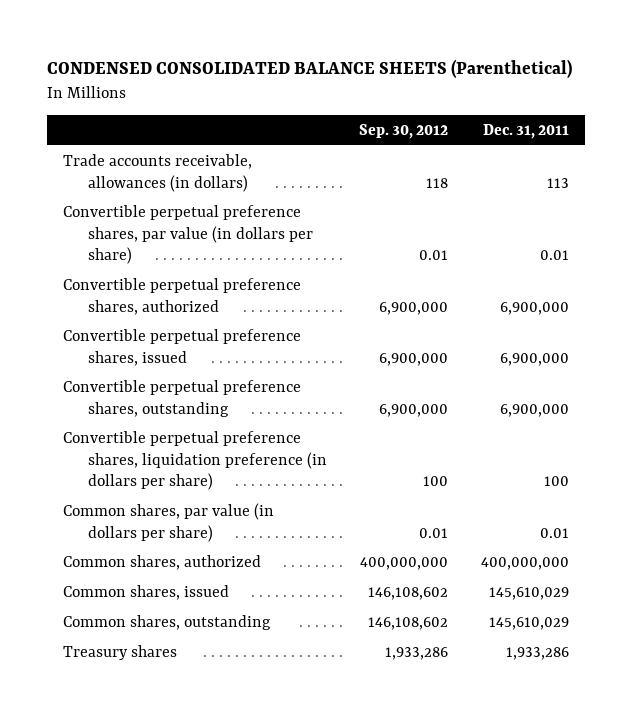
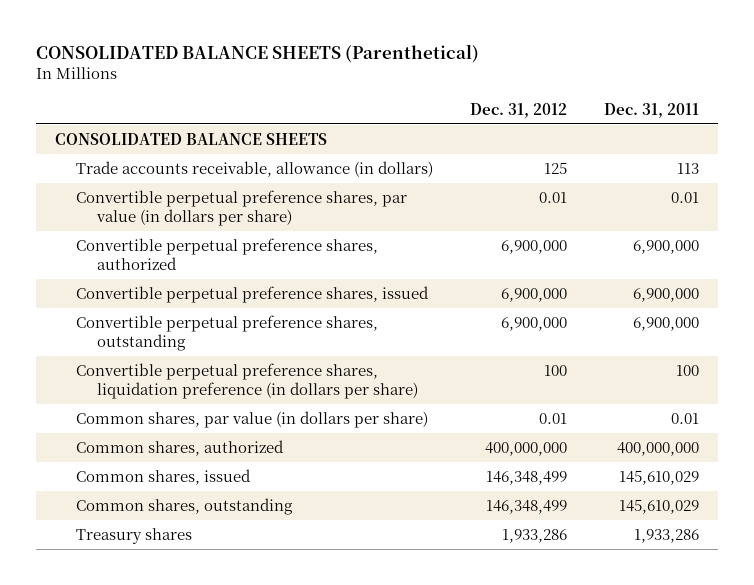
[47,59,573,79] CONDENSED CONSOLIDATED BALANCE SHEETS (Parenthetical) -> [35,44,479,64] CONSOLIDATED BALANCE SHEETS (Parenthetical)
[359,124,449,140] Sep. 30, 2012 -> none
none -> [470,102,568,118] Dec. 31, 2012
none -> [54,133,327,146] CONSOLIDATED BALANCE SHEETS
[63,153,253,192] Trade accounts receivable, allowances (in dollars) -> [75,161,433,178] Trade accounts receivable, allowance (in dollars)

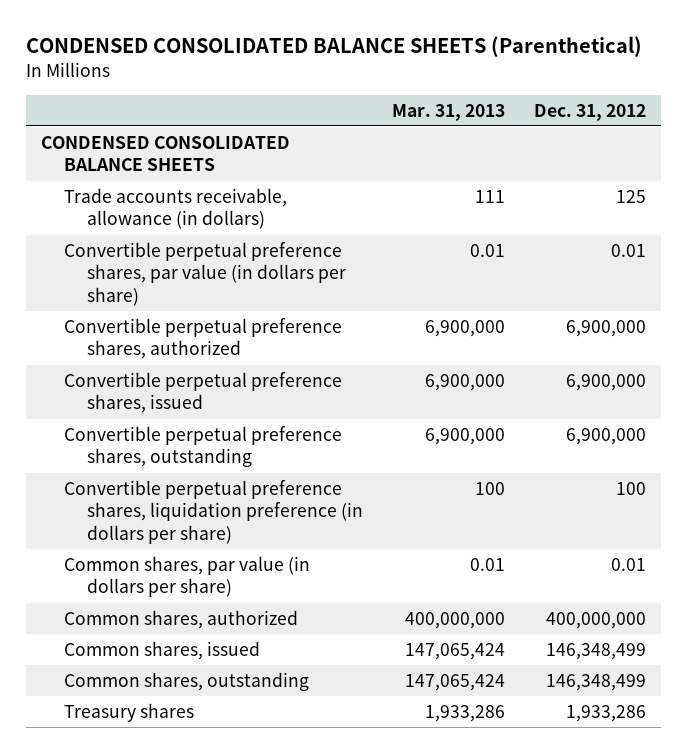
[35,44,479,64] CONSOLIDATED BALANCE SHEETS (Parenthetical) -> [26,36,643,58] CONDENSED CONSOLIDATED BALANCE SHEETS (Parenthetical)
[604,102,700,118] Dec. 31, 2011 -> none
none -> [391,103,505,121] Mar. 31, 2013
[54,133,327,146] CONSOLIDATED BALANCE SHEETS -> [40,135,290,172] CONDENSED CONSOLIDATED BALANCE SHEETS

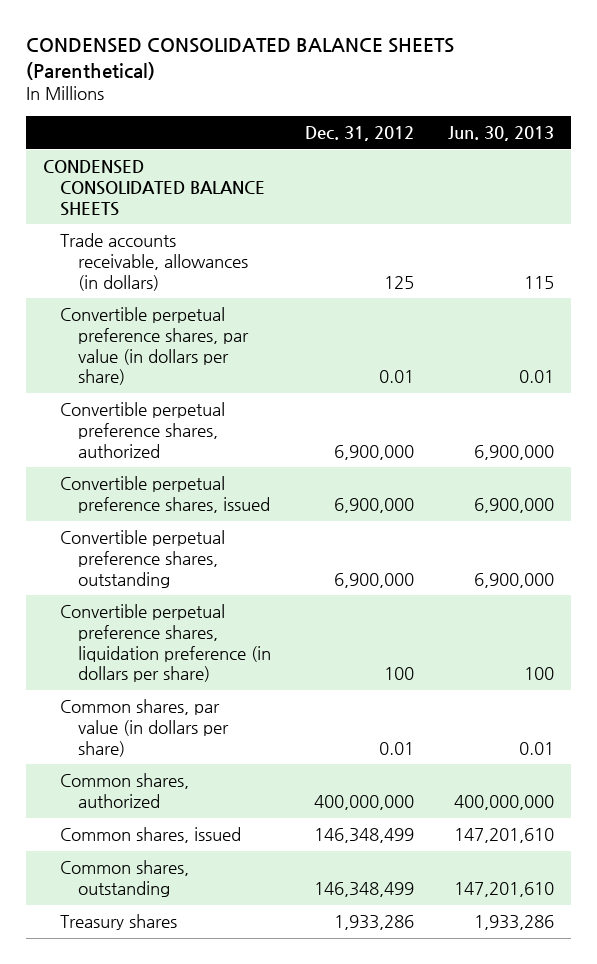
[391,103,505,121] Mar. 31, 2013 -> none
none -> [448,125,555,141] Jun. 30, 2013
[63,187,287,230] Trade accounts receivable, allowance (in dollars) -> [60,233,248,291] Trade accounts receivable, allowances (in dollars)

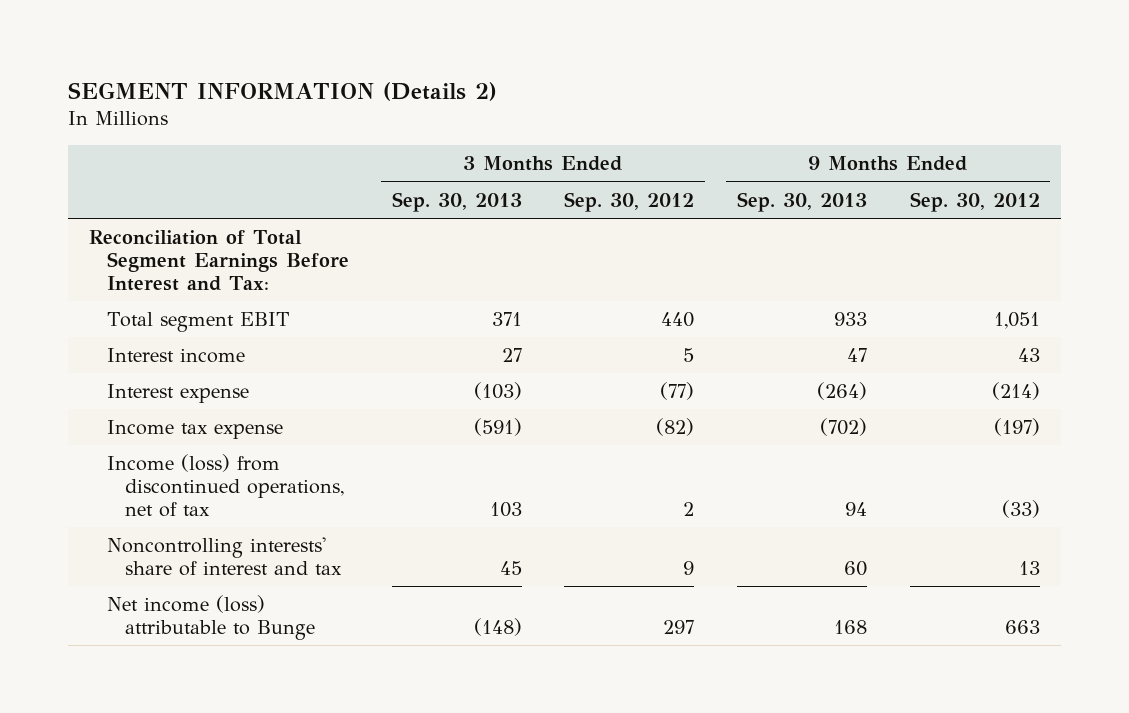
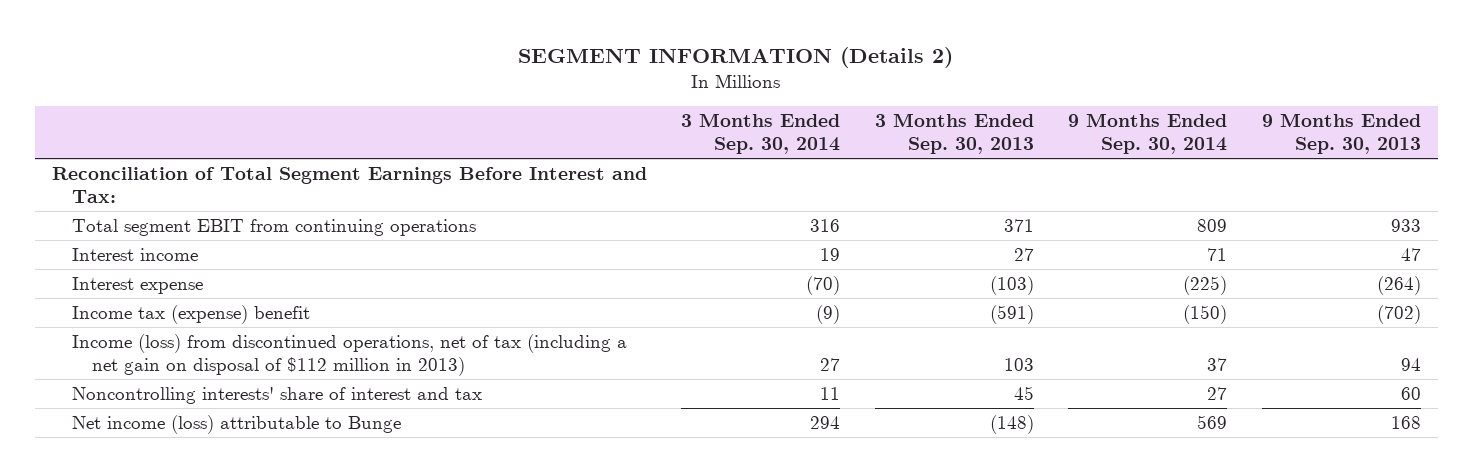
[564,191,695,212] Sep. 30, 2012 -> none
[909,191,1040,212] Sep. 30, 2012 -> none
none -> [681,113,841,154] 3 Months Ended Sep. 30, 2014
none -> [1068,113,1228,154] 9 Months Ended Sep. 30, 2014
[106,312,289,333] Total segment EBIT -> [71,218,476,236] Total segment EBIT from continuing operations
[106,420,283,440] Income tax expense -> [71,304,310,324] Income tax (expense) benefit
[106,454,344,518] Income (loss) from discontinued operations, net of tax -> [71,333,627,376] Income (loss) from discontinued operations, net of tax (including a net gain on disposal of $112 million in 2013)

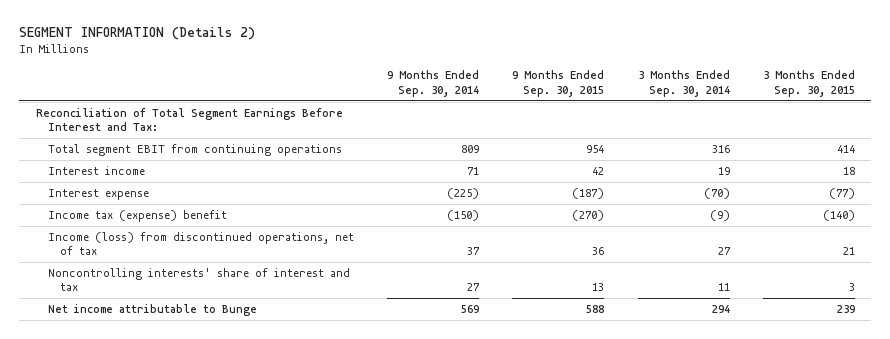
[874,113,1034,154] 3 Months Ended Sep. 30, 2013 -> none
[1262,113,1422,154] 9 Months Ended Sep. 30, 2013 -> none
none -> [512,70,605,97] 9 Months Ended Sep. 30, 2015
none -> [762,70,855,97] 3 Months Ended Sep. 30, 2015
[71,333,627,376] Income (loss) from discontinued operations, net of tax (including a net gain on disposal of $112 million in 2013) -> [47,231,354,256] Income (loss) from discontinued operations, net of tax
[71,414,401,434] Net income (loss) attributable to Bunge -> [47,303,257,316] Net income attributable to Bunge

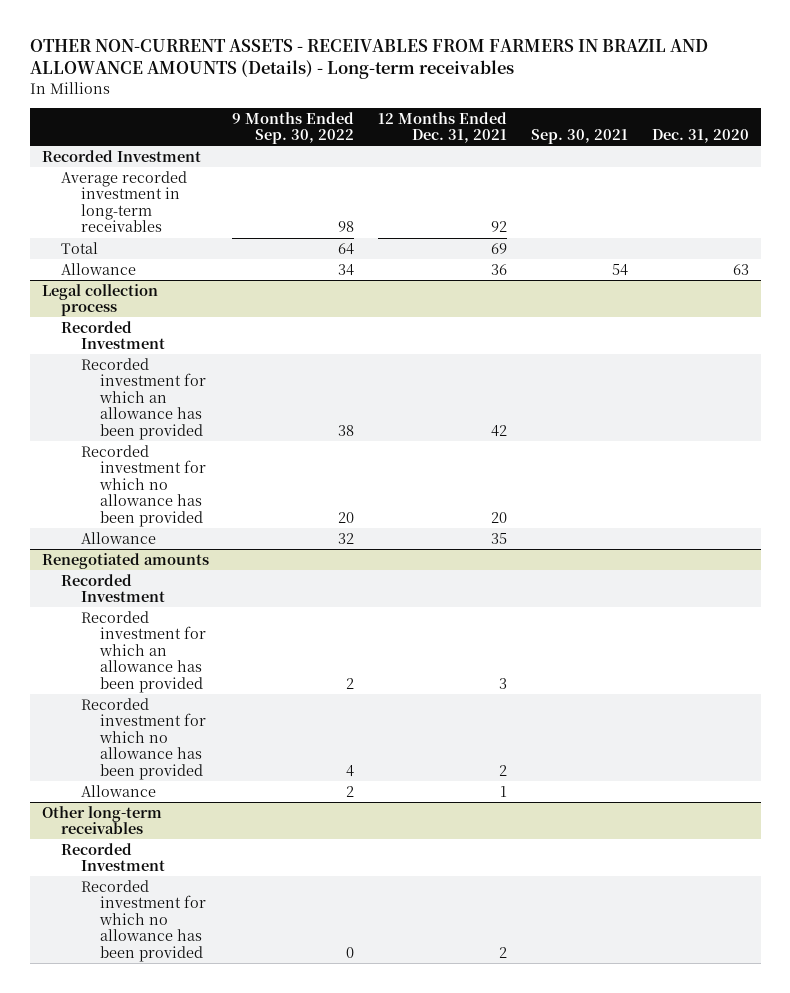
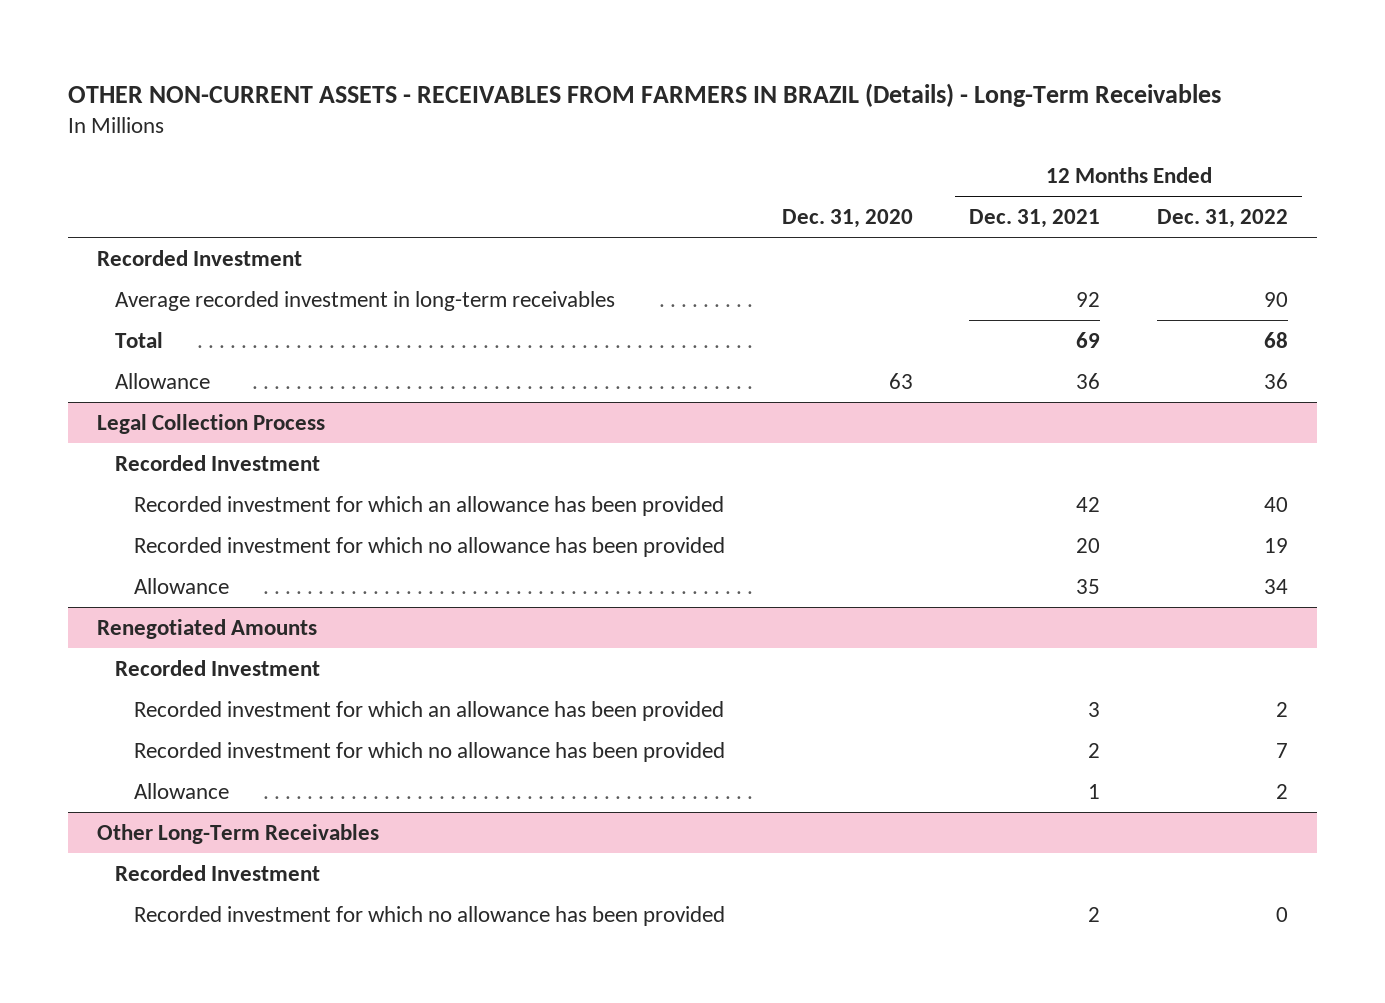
[29,39,708,80] OTHER NON-CURRENT ASSETS - RECEIVABLES FROM FARMERS IN BRAZIL AND ALLOWANCE AMOUNTS (Details) - Long-term receivables -> [68,82,1222,107] OTHER NON-CURRENT ASSETS - RECEIVABLES FROM FARMERS IN BRAZIL (Details) - Long-Term Receivables
[232,111,355,145] 9 Months Ended Sep. 30, 2022 -> none
[531,129,629,145] Sep. 30, 2021 -> none
none -> [1157,209,1289,229] Dec. 31, 2022
[41,283,158,317] Legal collection process -> [96,413,325,434] Legal Collection Process
[41,552,209,569] Renegotiated amounts -> [96,618,317,639] Renegotiated Amounts
[41,805,162,835] Other long-term receivables -> [96,823,379,844] Other Long-Term Receivables

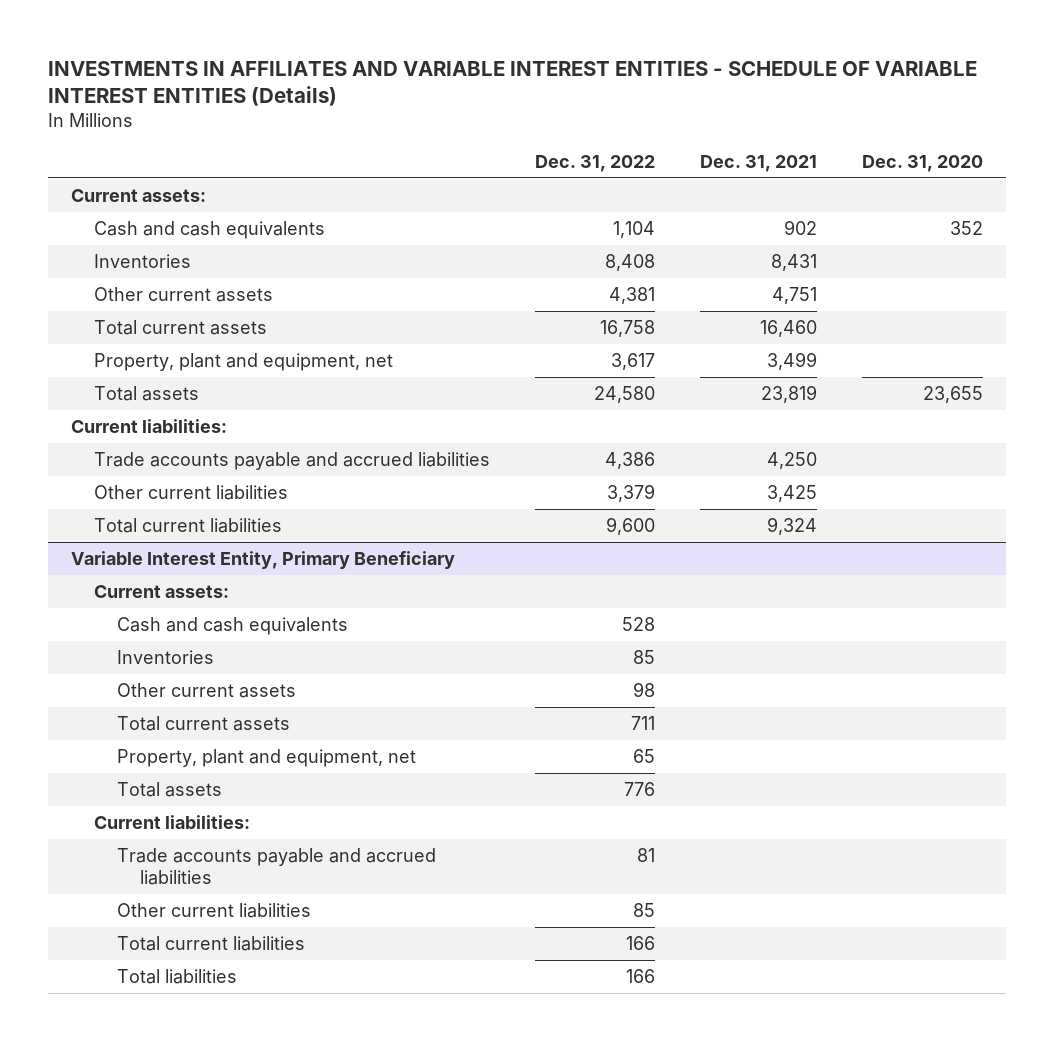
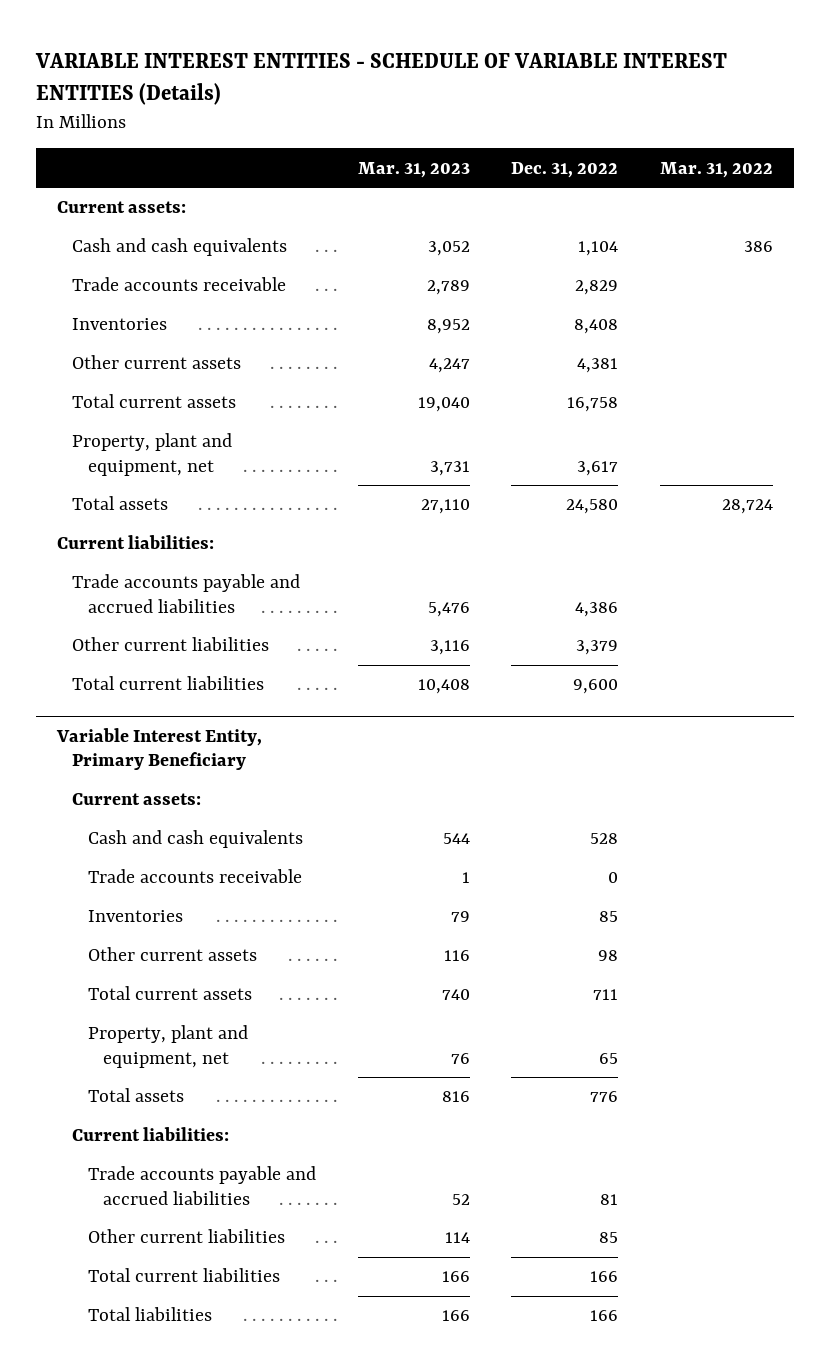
[47,60,977,107] INVESTMENTS IN AFFILIATES AND VARIABLE INTEREST ENTITIES - SCHEDULE OF VARIABLE INTEREST ENTITIES (Details) -> [35,53,728,106] VARIABLE INTEREST ENTITIES - SCHEDULE OF VARIABLE INTEREST ENTITIES (Details)
[700,155,818,173] Dec. 31, 2021 -> none
[862,155,984,173] Dec. 31, 2020 -> none
none -> [357,161,470,178] Mar. 31, 2023
none -> [660,161,774,178] Mar. 31, 2022
none -> [72,277,287,292] Trade accounts receivable
none -> [87,869,302,884] Trade accounts receivable

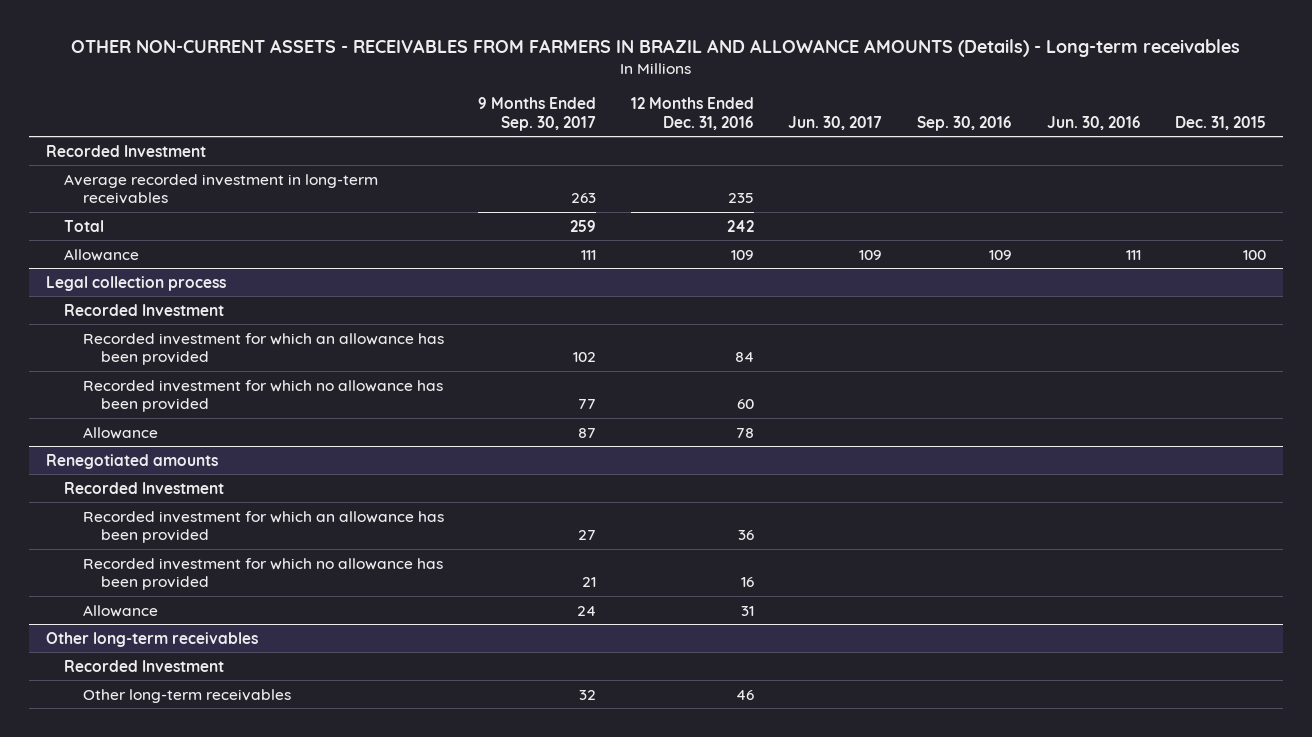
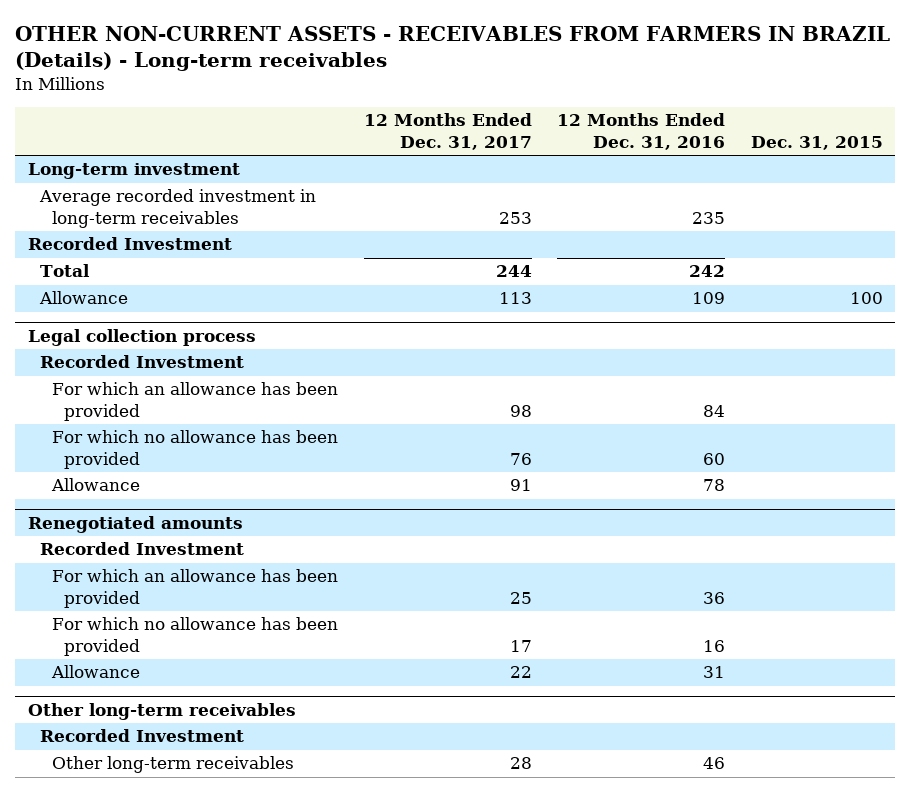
[71,38,1241,57] OTHER NON-CURRENT ASSETS - RECEIVABLES FROM FARMERS IN BRAZIL AND ALLOWANCE AMOUNTS (Details) - Long-term receivables -> [14,26,890,72] OTHER NON-CURRENT ASSETS - RECEIVABLES FROM FARMERS IN BRAZIL (Details) - Long-term receivables
[478,97,597,131] 9 Months Ended Sep. 30, 2017 -> none
[788,115,883,130] Jun. 30, 2017 -> none
[916,115,1012,131] Sep. 30, 2016 -> none
[1046,115,1141,130] Jun. 30, 2016 -> none
none -> [363,113,532,150] 12 Months Ended Dec. 31, 2017
none -> [27,163,240,180] Long-term investment
[46,144,207,157] Recorded Investment -> [27,237,232,251] Recorded Investment
[82,332,444,366] Recorded investment for which an allowance has been provided -> [51,382,338,421] For which an allowance has been provided
[82,379,443,413] Recorded investment for which no allowance has been provided -> [51,430,338,469] For which no allowance has been provided
[82,510,444,544] Recorded investment for which an allowance has been provided -> [51,569,338,608] For which an allowance has been provided
[82,557,443,591] Recorded investment for which no allowance has been provided -> [51,617,338,656] For which no allowance has been provided

